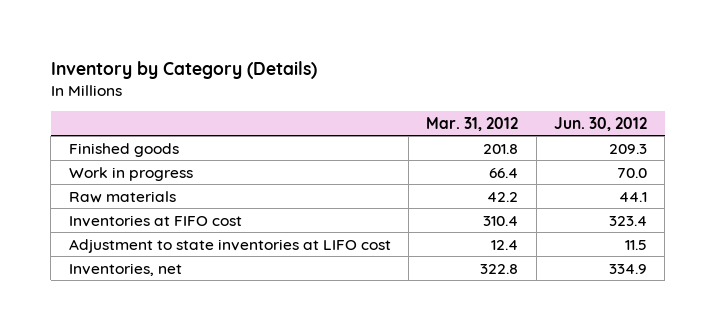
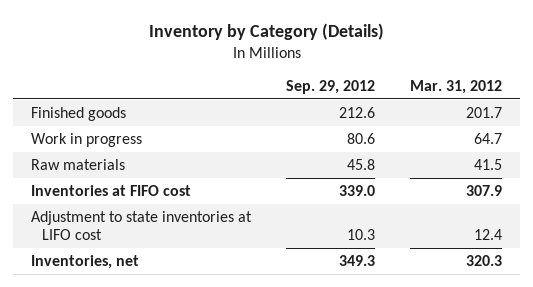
[554,116,648,131] Jun. 30, 2012 -> none
none -> [286,79,376,94] Sep. 29, 2012
[483,143,519,154] 201.8 -> [466,106,503,118] 201.7
[489,167,519,178] 66.4 -> [474,132,503,144] 64.7
[487,191,519,202] 42.2 -> [474,158,503,170] 41.5
[483,215,519,226] 310.4 -> [466,184,503,196] 307.9
[480,263,519,274] 322.8 -> [466,254,503,266] 320.3

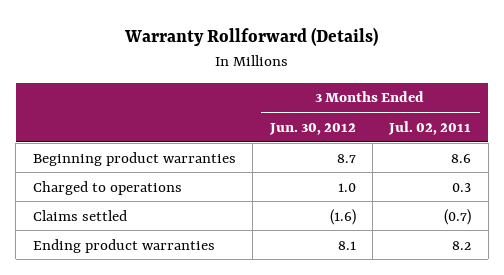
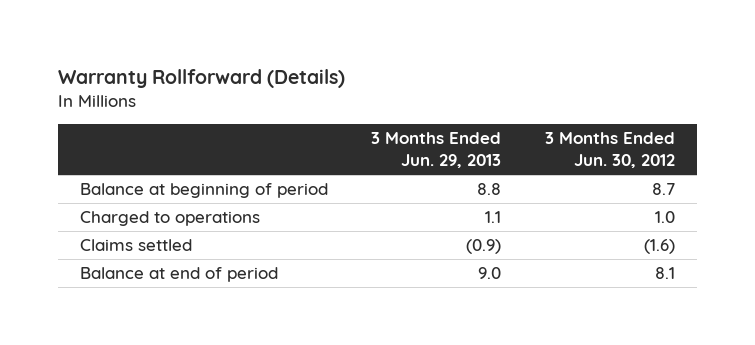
[388,120,472,135] Jul. 02, 2011 -> none
none -> [371,132,502,168] 3 Months Ended Jun. 29, 2013
[32,151,236,166] Beginning product warranties -> [79,183,328,199] Balance at beginning of period
[32,238,215,253] Ending product warranties -> [79,267,278,283] Balance at end of period

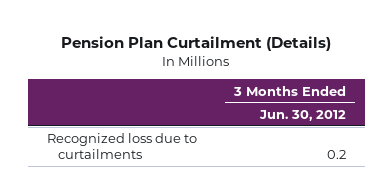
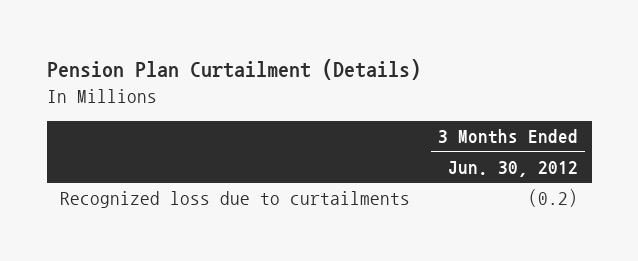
[326,149,346,159] 0.2 -> [527,189,578,208] (0.2)

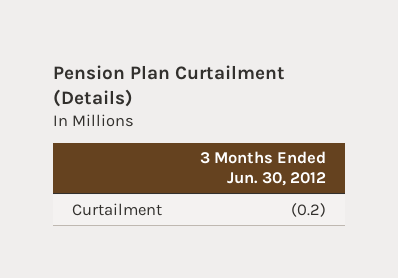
[60,191,411,209] Recognized loss due to curtailments -> [72,203,163,217] Curtailment

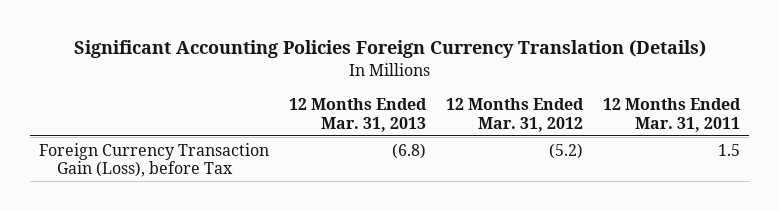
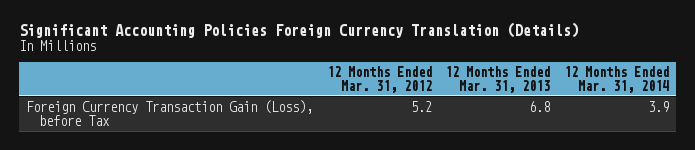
[602,97,741,132] 12 Months Ended Mar. 31, 2011 -> none
none -> [564,65,670,93] 12 Months Ended Mar. 31, 2014
[392,142,427,159] (6.8) -> [529,100,551,112] 6.8
[548,142,583,159] (5.2) -> [410,100,432,112] 5.2

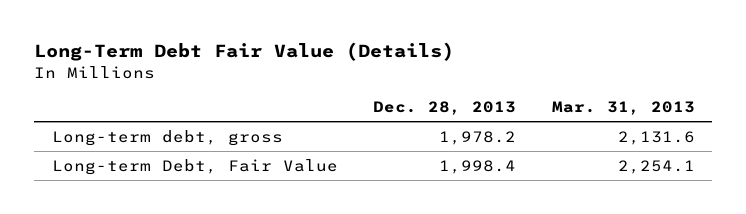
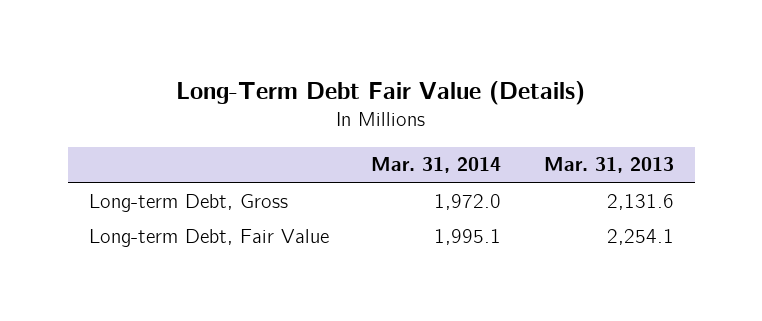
[373,101,517,116] Dec. 28, 2013 -> none
none -> [371,157,502,174] Mar. 31, 2014
[51,129,283,146] Long-term debt, gross -> [88,193,288,212] Long-term Debt, Gross

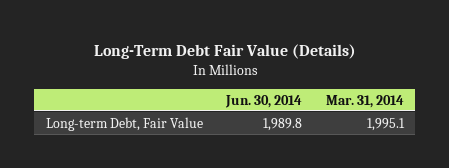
[543,157,674,174] Mar. 31, 2013 -> none
none -> [225,94,303,108] Jun. 30, 2014
[88,193,288,212] Long-term Debt, Gross -> none

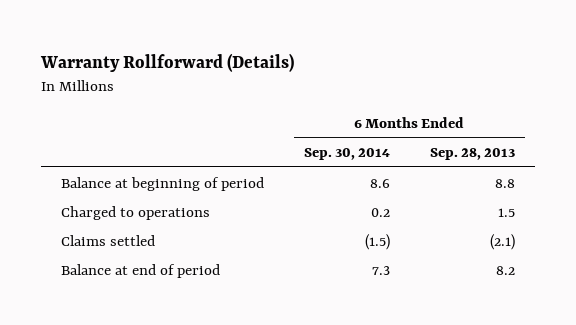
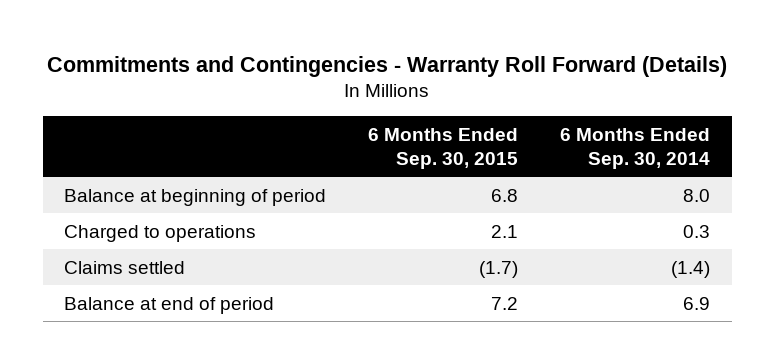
[40,52,295,72] Warranty Rollforward (Details) -> [47,55,728,77] Commitments and Contingencies - Warranty Roll Forward (Details)
[429,148,515,161] Sep. 28, 2013 -> none
none -> [368,127,519,169] 6 Months Ended Sep. 30, 2015
[370,178,391,188] 8.6 -> [683,188,711,202] 8.0
[371,207,391,217] 0.2 -> [683,224,711,238] 0.3
[365,233,391,250] (1.5) -> [671,260,711,278] (1.4)
[372,265,391,275] 7.3 -> [683,296,711,310] 6.9

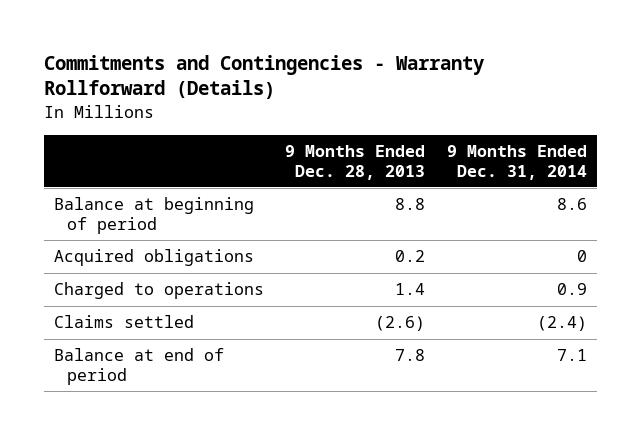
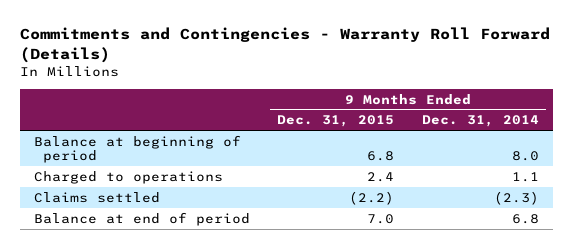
[43,54,485,100] Commitments and Contingencies - Warranty Rollforward (Details) -> [19,27,550,64] Commitments and Contingencies - Warranty Roll Forward (Details)
[285,145,426,180] 9 Months Ended Dec. 28, 2013 -> none
none -> [277,115,395,128] Dec. 31, 2015
[54,249,255,267] Acquired obligations -> none
[556,198,587,211] 8.6 -> [511,151,539,162] 8.0
[556,283,587,296] 0.9 -> [511,171,539,182] 1.1
[536,316,587,332] (2.4) -> [493,190,539,205] (2.3)
[556,349,587,362] 7.1 -> [511,213,539,224] 6.8

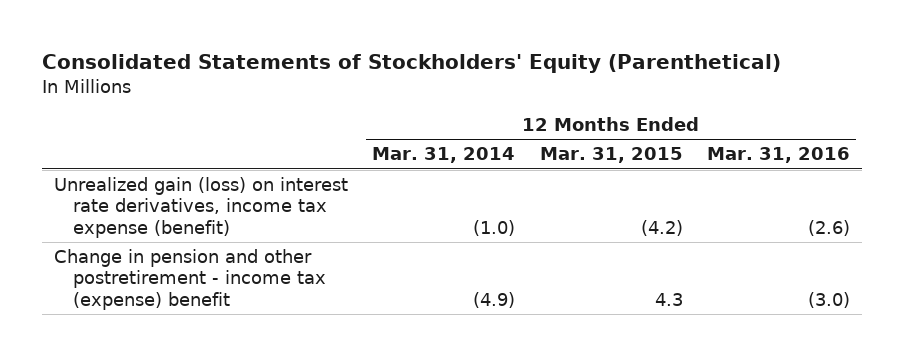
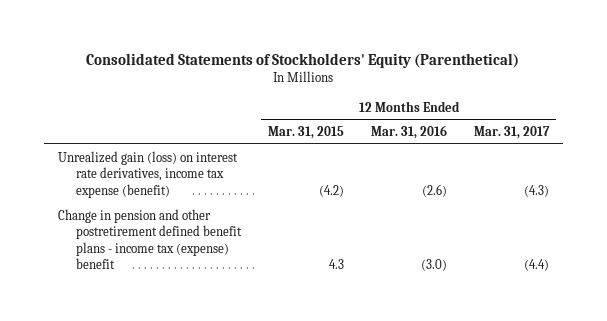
[372,147,516,164] Mar. 31, 2014 -> none
none -> [474,126,551,140] Mar. 31, 2017
[54,249,326,310] Change in pension and other postretirement - income tax (expense) benefit -> [57,208,243,270] Change in pension and other postretirement defined benefit plans - income tax (expense) benefit

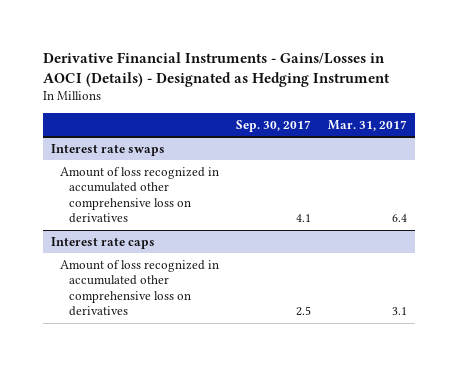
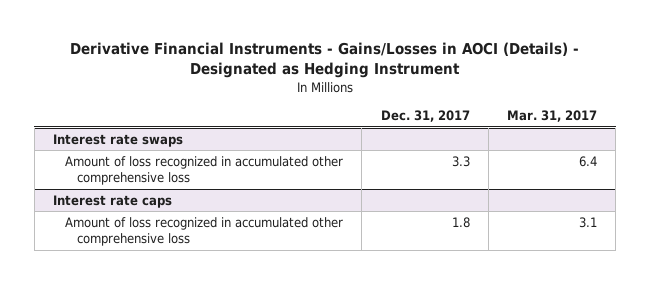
[236,119,312,132] Sep. 30, 2017 -> none
none -> [380,110,470,123] Dec. 31, 2017
[60,166,220,224] Amount of loss recognized in accumulated other comprehensive loss on derivatives -> [65,155,344,186] Amount of loss recognized in accumulated other comprehensive loss
[60,259,220,317] Amount of loss recognized in accumulated other comprehensive loss on derivatives -> [65,216,344,247] Amount of loss recognized in accumulated other comprehensive loss

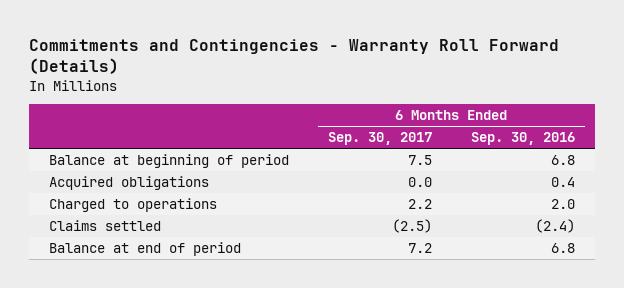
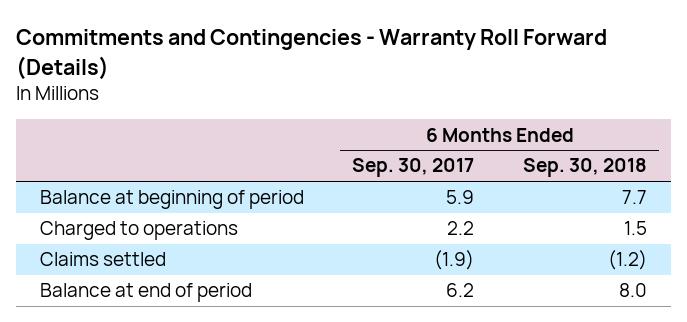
[471,132,576,146] Sep. 30, 2016 -> none
none -> [522,158,647,178] Sep. 30, 2018
[48,175,209,190] Acquired obligations -> none
[407,154,432,165] 7.5 -> [446,190,475,205] 5.9
[391,218,432,233] (2.5) -> [434,250,475,271] (1.9)
[407,242,432,253] 7.2 -> [446,283,475,298] 6.2

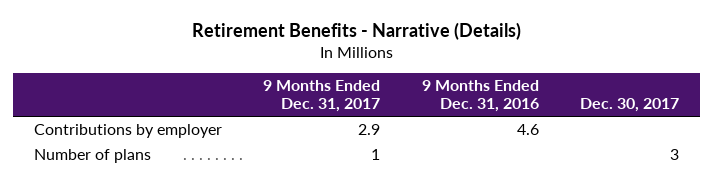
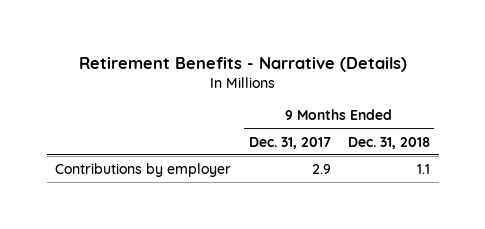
[421,79,539,113] 9 Months Ended Dec. 31, 2016 -> none
[580,98,680,113] Dec. 30, 2017 -> none
none -> [347,136,430,149] Dec. 31, 2018
[33,148,151,163] Number of plans -> none

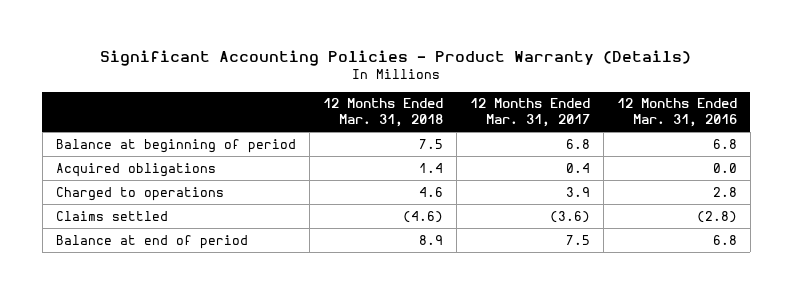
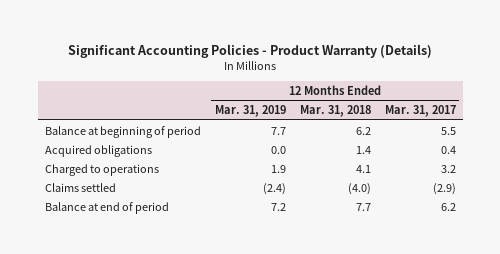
[616,98,737,127] 12 Months Ended Mar. 31, 2016 -> none
none -> [214,105,286,118] Mar. 31, 2019
[418,138,443,149] 7.5 -> [355,126,371,135] 6.2
[565,138,590,149] 6.8 -> [440,126,456,135] 5.5
[418,186,443,197] 4.6 -> [355,164,371,173] 4.1
[565,186,590,197] 3.9 -> [440,164,456,173] 3.2
[402,210,443,223] (4.6) -> [347,182,371,195] (4.0)
[549,210,590,223] (3.6) -> [432,182,456,195] (2.9)
[418,234,443,245] 8.9 -> [355,202,371,211] 7.7
[565,234,590,245] 7.5 -> [440,202,456,211] 6.2

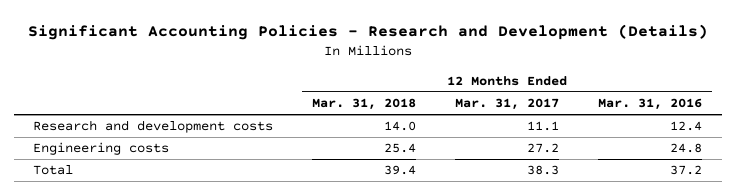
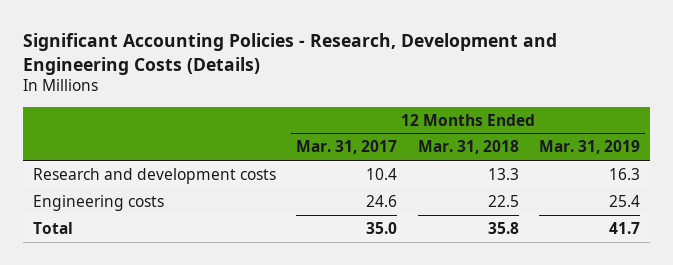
[27,23,708,40] Significant Accounting Policies - Research and Development (Details) -> [22,32,557,75] Significant Accounting Policies - Research, Development and Engineering Costs (Details)
[598,97,703,110] Mar. 31, 2016 -> none
none -> [539,140,641,155] Mar. 31, 2019
[384,121,417,132] 14.0 -> [487,167,519,180] 13.3
[527,121,560,132] 11.1 -> [366,167,398,180] 10.4
[384,143,417,154] 25.4 -> [487,194,519,207] 22.5
[527,143,560,154] 27.2 -> [366,194,398,207] 24.6
[384,165,417,176] 39.4 -> [487,221,519,234] 35.8
[527,165,560,176] 38.3 -> [366,221,398,234] 35.0

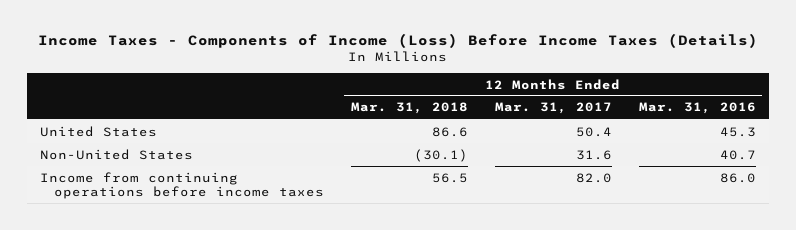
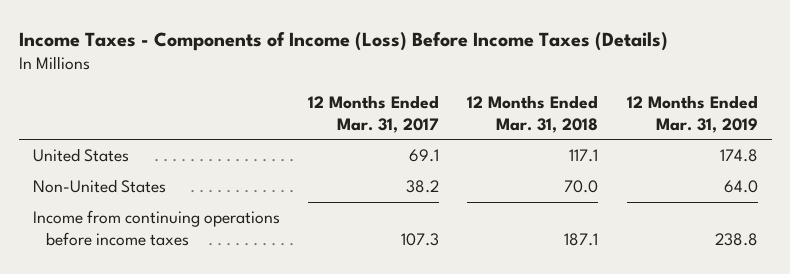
[638,102,756,115] Mar. 31, 2016 -> none
none -> [626,94,758,133] 12 Months Ended Mar. 31, 2019
[432,126,469,137] 86.6 -> [569,149,599,163] 117.1
[575,126,612,137] 50.4 -> [409,149,440,163] 69.1
[414,148,469,162] (30.1) -> [564,180,599,194] 70.0
[575,149,612,160] 31.6 -> [406,180,440,194] 38.2
[432,172,469,183] 56.5 -> [564,233,599,247] 187.1
[575,172,612,183] 82.0 -> [401,233,440,247] 107.3

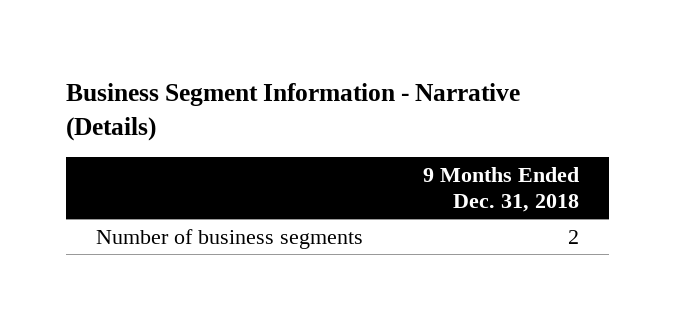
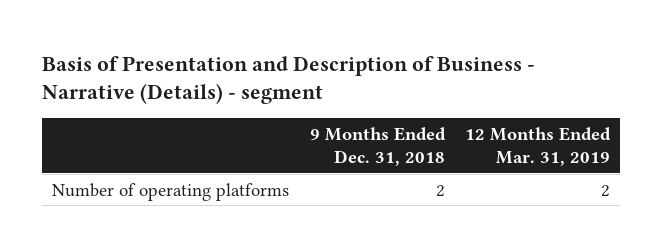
[66,82,521,142] Business Segment Information - Narrative (Details) -> [41,55,535,105] Basis of Presentation and Description of Business - Narrative (Details) - segment
none -> [465,126,612,166] 12 Months Ended Mar. 31, 2019
[96,228,364,249] Number of business segments -> [52,182,290,201] Number of operating platforms

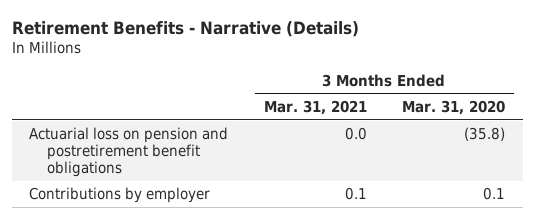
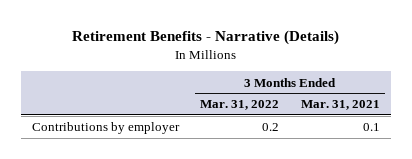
[402,100,506,116] Mar. 31, 2020 -> none
none -> [200,100,280,111] Mar. 31, 2022
[29,127,229,178] Actuarial loss on pension and postretirement benefit obligations -> none

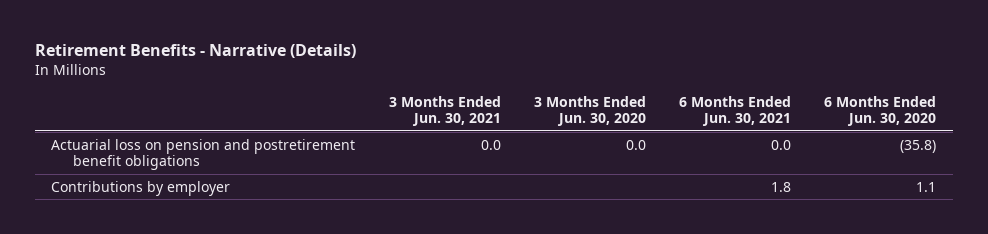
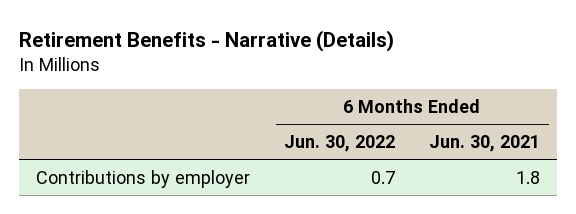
[388,95,501,126] 3 Months Ended Jun. 30, 2021 -> none
[533,95,646,126] 3 Months Ended Jun. 30, 2020 -> none
[824,95,937,126] 6 Months Ended Jun. 30, 2020 -> none
none -> [284,135,396,153] Jun. 30, 2022
[51,138,356,170] Actuarial loss on pension and postretirement benefit obligations -> none

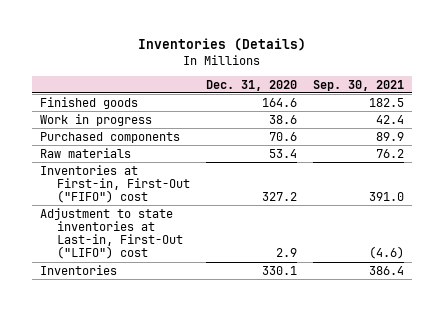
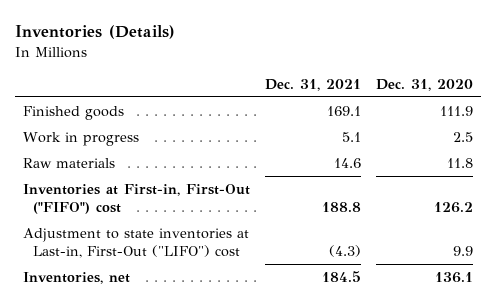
[312,79,404,91] Sep. 30, 2021 -> none
none -> [264,78,361,91] Dec. 31, 2021
[39,131,180,143] Purchased components -> none
[261,97,297,107] 164.6 -> [439,105,473,116] 111.9
[268,114,297,124] 38.6 -> [452,131,473,142] 2.5
[268,148,297,158] 53.4 -> [446,157,473,168] 11.8
[261,192,297,202] 327.2 -> [433,201,473,213] 126.2
[275,248,297,258] 2.9 -> [452,245,473,256] 9.9
[39,264,117,275] Inventories -> [22,271,130,284] Inventories, net
[261,265,297,275] 330.1 -> [434,271,473,283] 136.1

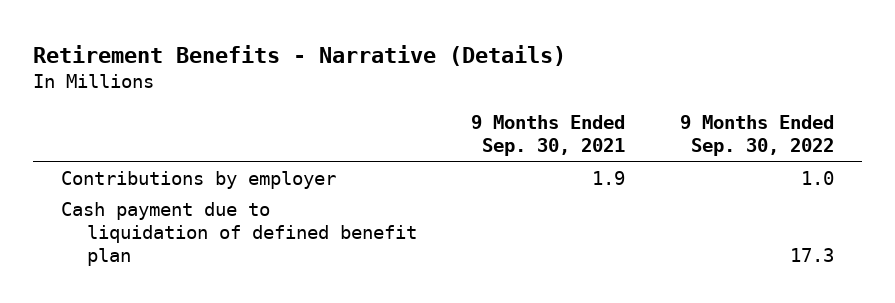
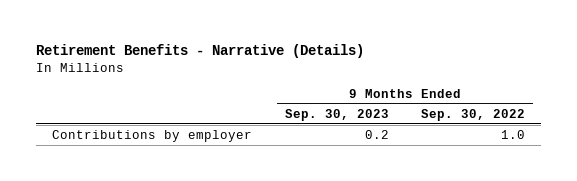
[471,115,626,157] 9 Months Ended Sep. 30, 2021 -> none
none -> [284,108,389,121] Sep. 30, 2023
[60,201,417,266] Cash payment due to liquidation of defined benefit plan -> none

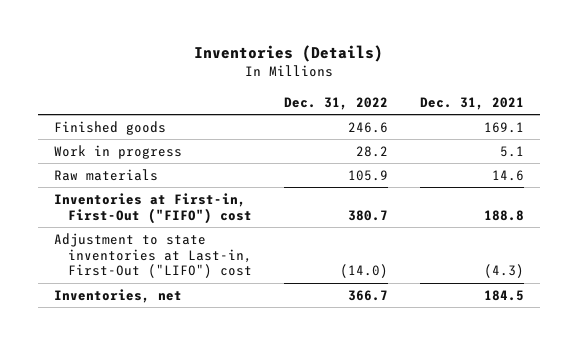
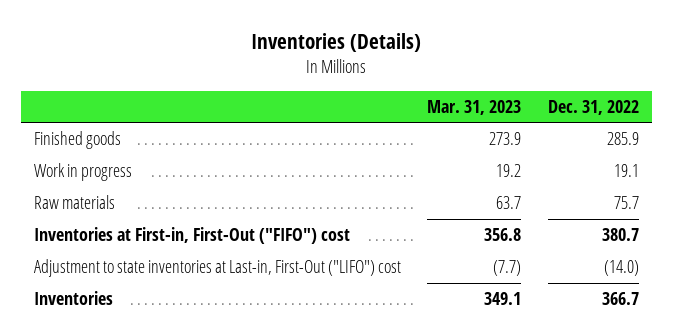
[419,96,524,110] Dec. 31, 2021 -> none
none -> [427,99,522,115] Mar. 31, 2023
[347,121,388,133] 246.6 -> [606,132,639,146] 285.9
[355,145,388,157] 28.2 -> [613,164,639,178] 19.1
[347,169,388,181] 105.9 -> [613,196,639,210] 75.7
[53,288,182,303] Inventories, net -> [34,291,114,306] Inventories

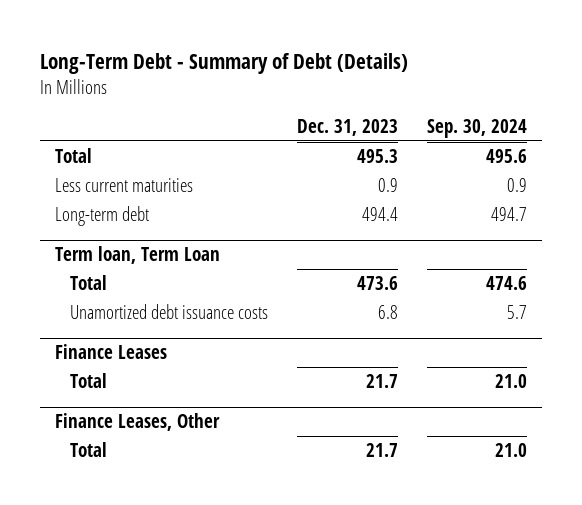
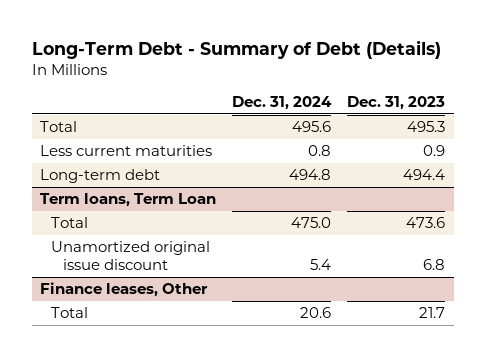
[427,118,528,138] Sep. 30, 2024 -> none
none -> [232,96,333,111] Dec. 31, 2024
[55,246,221,265] Term loan, Term Loan -> [39,193,216,208] Term loans, Term Loan
[55,344,168,360] Finance Leases -> none
[69,372,107,388] Total -> none
[69,303,268,319] Unamortized debt issuance costs -> [51,241,211,271] Unamortized original issue discount
[55,413,221,432] Finance Leases, Other -> [39,282,208,298] Finance leases, Other

